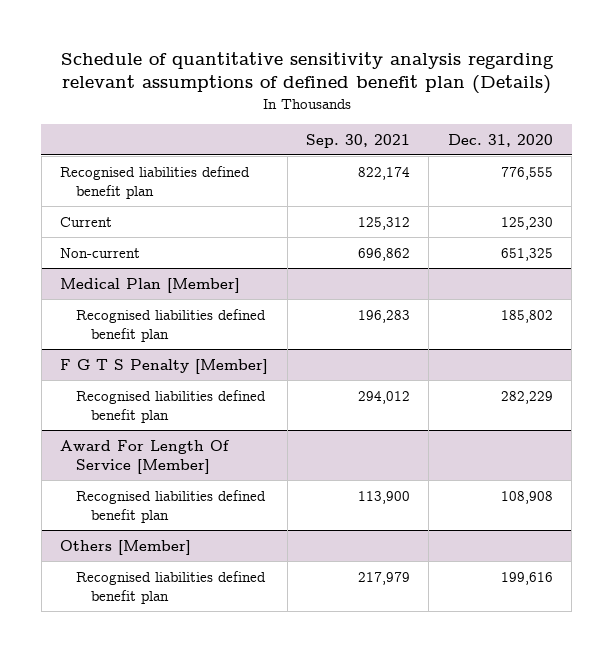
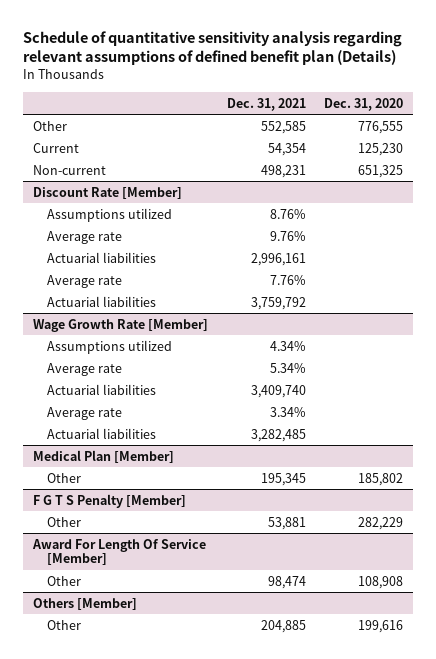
[306,133,411,148] Sep. 30, 2021 -> none
none -> [226,97,306,111] Dec. 31, 2021
[60,165,251,199] Recognised liabilities defined benefit plan -> [32,120,67,131] Other
none -> [32,186,182,199] Discount Rate [Member]
none -> [47,207,173,222] Assumptions utilized
none -> [47,230,123,244] Average rate
none -> [47,251,157,263] Actuarial liabilities
none -> [47,274,123,288] Average rate
none -> [47,295,157,307] Actuarial liabilities
none -> [32,318,208,332] Wage Growth Rate [Member]
none -> [47,339,173,354] Assumptions utilized
none -> [47,362,123,376] Average rate
none -> [47,383,157,395] Actuarial liabilities
none -> [47,406,123,420] Average rate
none -> [47,427,157,439] Actuarial liabilities
[75,308,266,342] Recognised liabilities defined benefit plan -> [47,472,82,483] Other
[75,389,266,423] Recognised liabilities defined benefit plan -> [47,516,82,527] Other
[75,489,266,523] Recognised liabilities defined benefit plan -> [47,575,82,586] Other
[75,570,266,604] Recognised liabilities defined benefit plan -> [47,619,82,630] Other

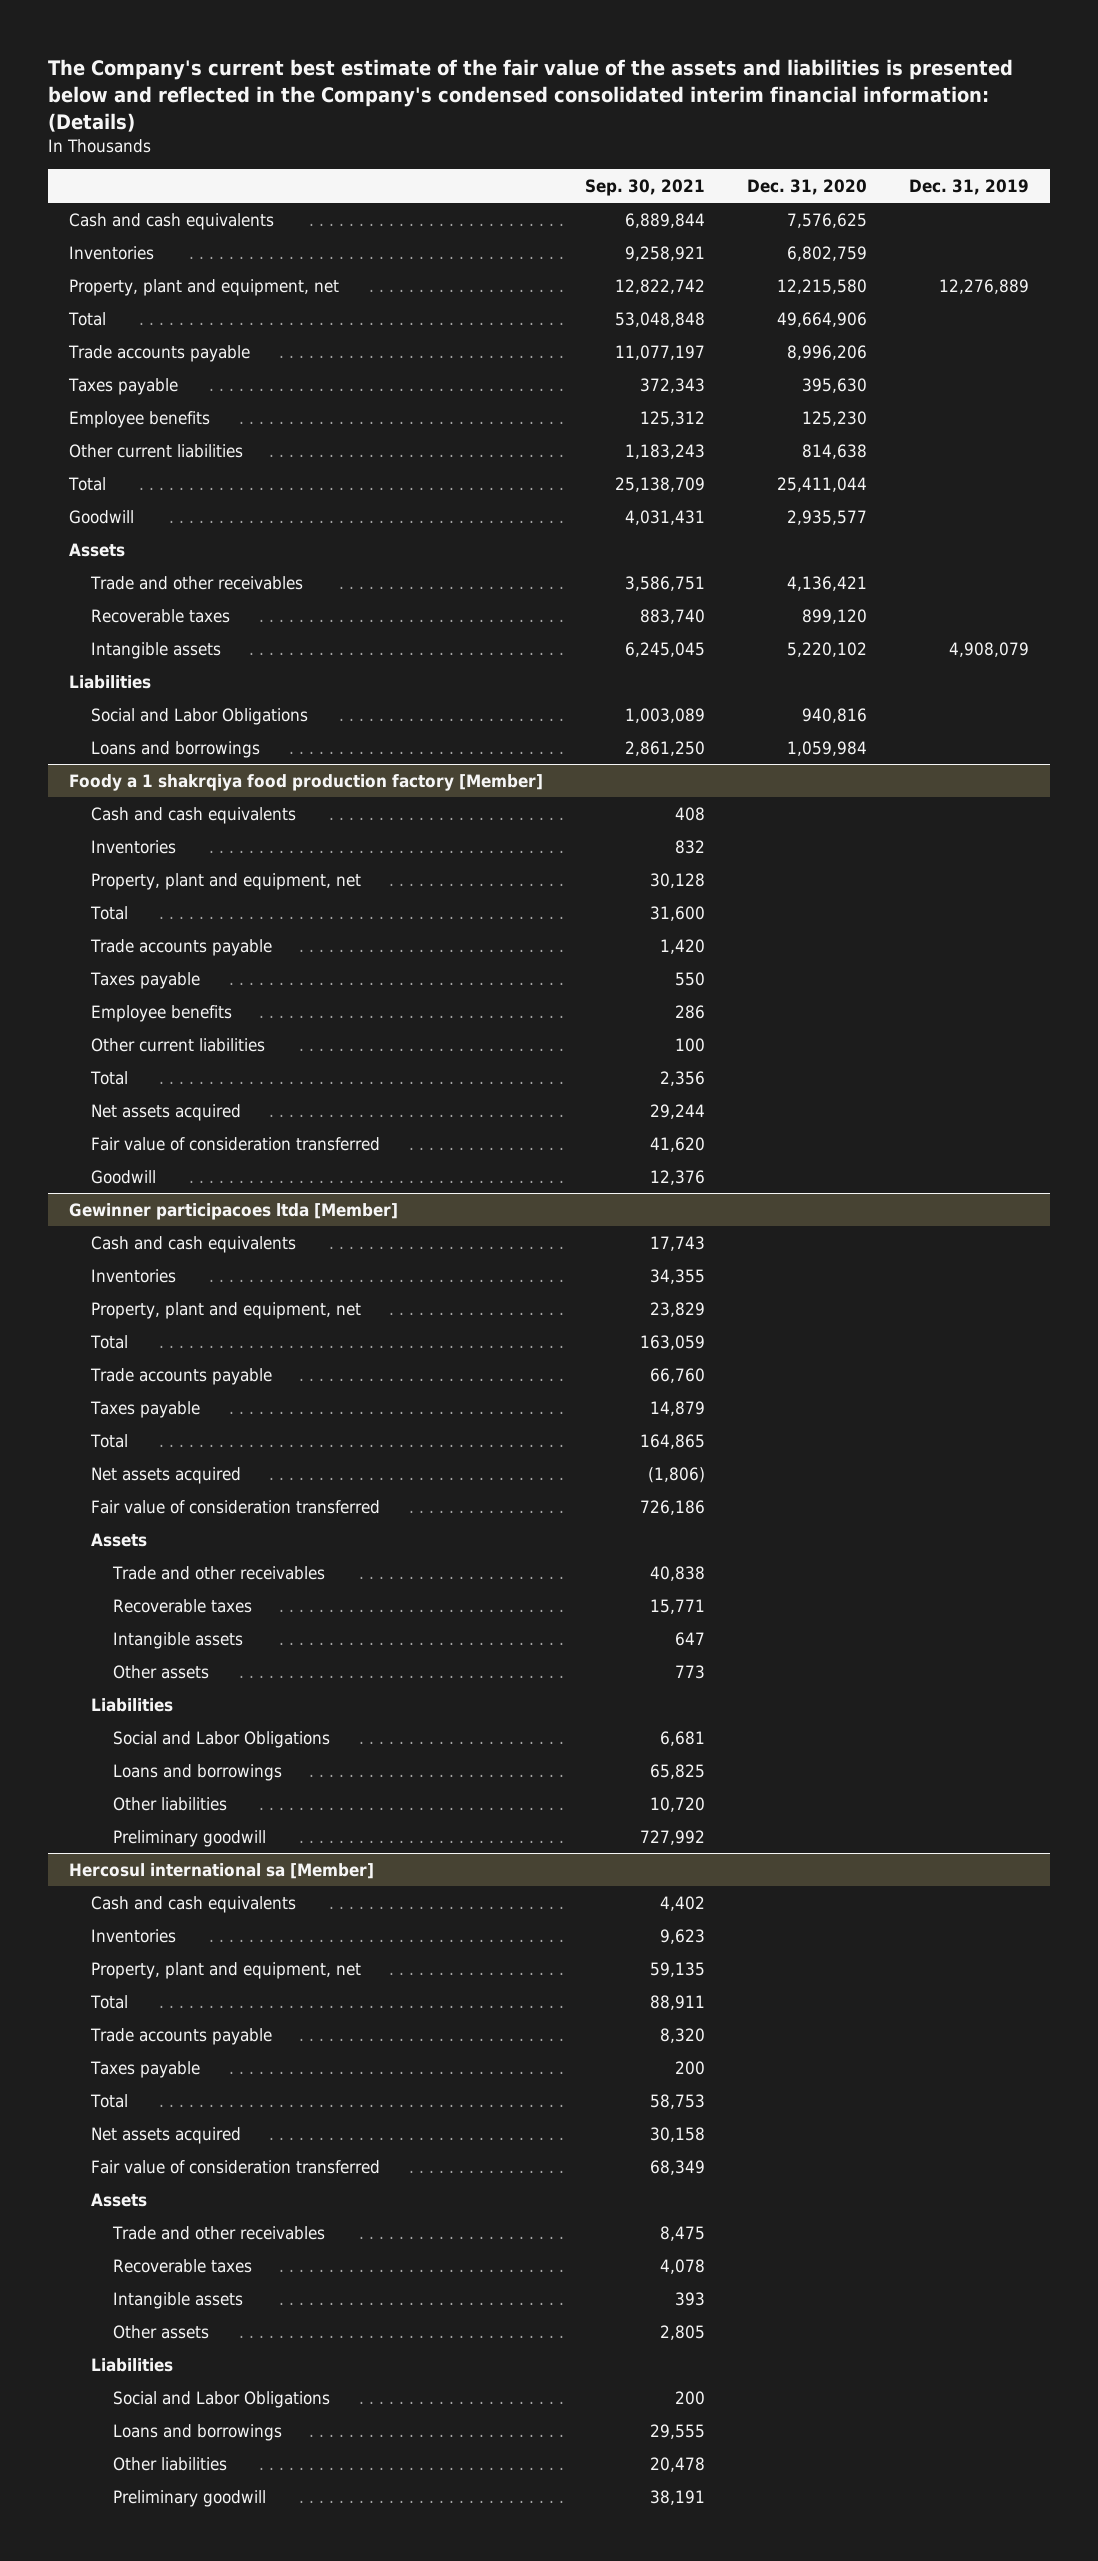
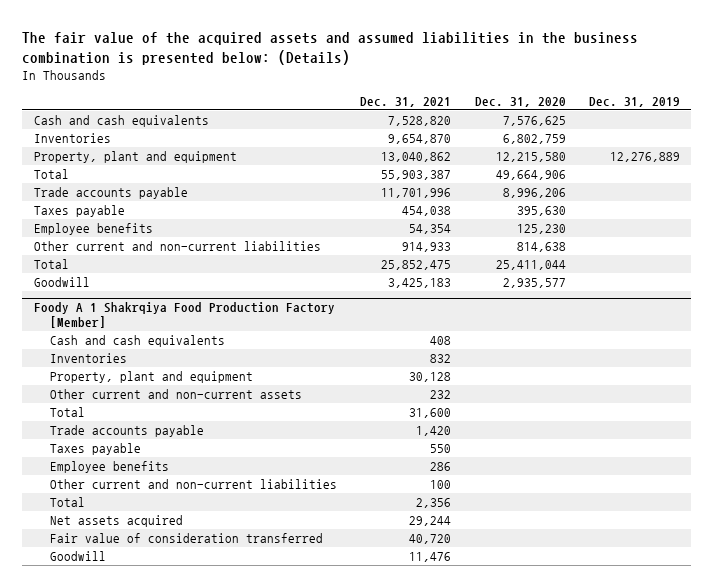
[48,59,1014,132] The Company's current best estimate of the fair value of the assets and liabilities is presented below and reflected in the Company's condensed consolidated interim financial information: (Details) -> [22,32,639,65] The fair value of the acquired assets and assumed liabilities in the business combination is presented below: (Details)
[585,178,706,196] Sep. 30, 2021 -> none
none -> [360,96,452,107] Dec. 31, 2021
[69,278,340,296] Property, plant and equipment, net -> [33,151,237,164] Property, plant and equipment
[69,443,244,458] Other current liabilities -> [33,241,321,252] Other current and non-current liabilities
[69,542,126,557] Assets -> none
[90,575,304,590] Trade and other receivables -> none
[91,608,231,623] Recoverable taxes -> none
[91,641,222,659] Intangible assets -> none
[69,674,152,689] Liabilities -> none
[91,707,309,725] Social and Labor Obligations -> none
[91,740,261,758] Loans and borrowings -> none
[69,773,544,791] Foody a 1 shakrqiya food production factory [Member] -> [33,302,335,329] Foody A 1 Shakrqiya Food Production Factory [Member]
[91,872,362,890] Property, plant and equipment, net -> [49,371,253,384] Property, plant and equipment
none -> [49,389,302,400] Other current and non-current assets
[91,1037,266,1052] Other current liabilities -> [49,479,337,490] Other current and non-current liabilities
[69,1202,399,1220] Gewinner participacoes ltda [Member] -> none
[91,1235,297,1253] Cash and cash equivalents -> none
[91,1268,177,1283] Inventories -> none
[91,1301,362,1319] Property, plant and equipment, net -> none
[90,1334,129,1349] Total -> none
[90,1367,273,1385] Trade accounts payable -> none
[90,1400,201,1418] Taxes payable -> none
[90,1433,129,1448] Total -> none
[91,1466,242,1484] Net assets acquired -> none
[91,1499,381,1514] Fair value of consideration transferred -> none
[91,1532,148,1547] Assets -> none
[112,1565,326,1580] Trade and other receivables -> none
[113,1598,253,1613] Recoverable taxes -> none
[113,1631,244,1649] Intangible assets -> none
[113,1664,210,1679] Other assets -> none
[91,1697,174,1712] Liabilities -> none
[113,1730,331,1748] Social and Labor Obligations -> none
[113,1763,283,1781] Loans and borrowings -> none
[113,1796,228,1811] Other liabilities -> none
[113,1829,267,1847] Preliminary goodwill -> none
[69,1862,375,1879] Hercosul international sa [Member] -> none
[91,1895,297,1913] Cash and cash equivalents -> none
[91,1928,177,1943] Inventories -> none
[91,1961,362,1979] Property, plant and equipment, net -> none
[90,1994,129,2009] Total -> none
[90,2027,273,2045] Trade accounts payable -> none
[90,2060,201,2078] Taxes payable -> none
[90,2093,129,2108] Total -> none
[91,2126,242,2144] Net assets acquired -> none
[91,2159,381,2174] Fair value of consideration transferred -> none
[91,2192,148,2207] Assets -> none
[112,2225,326,2240] Trade and other receivables -> none
[113,2258,253,2273] Recoverable taxes -> none
[113,2291,244,2309] Intangible assets -> none
[113,2324,210,2339] Other assets -> none
[91,2357,174,2372] Liabilities -> none
[113,2390,331,2408] Social and Labor Obligations -> none
[113,2423,283,2441] Loans and borrowings -> none
[113,2456,228,2471] Other liabilities -> none
[113,2489,267,2507] Preliminary goodwill -> none

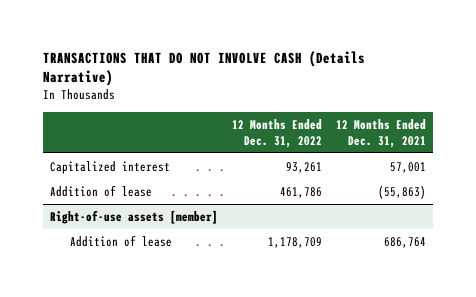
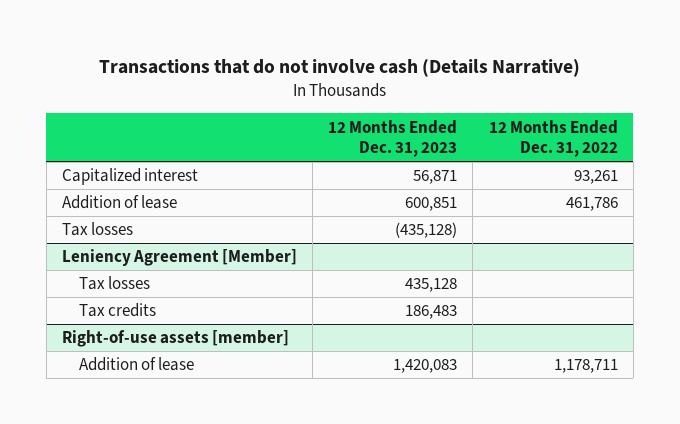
[43,50,366,87] TRANSACTIONS THAT DO NOT INVOLVE CASH (Details Narrative) -> [98,59,580,78] Transactions that do not involve cash (Details Narrative)
[335,118,426,148] 12 Months Ended Dec. 31, 2021 -> none
none -> [328,119,458,158] 12 Months Ended Dec. 31, 2023
none -> [62,222,134,237] Tax losses
none -> [62,249,298,267] Leniency Agreement [Member]
none -> [79,276,151,291] Tax losses
none -> [79,303,157,318] Tax credits
[268,236,323,248] 1,178,709 -> [553,359,618,374] 1,178,711

